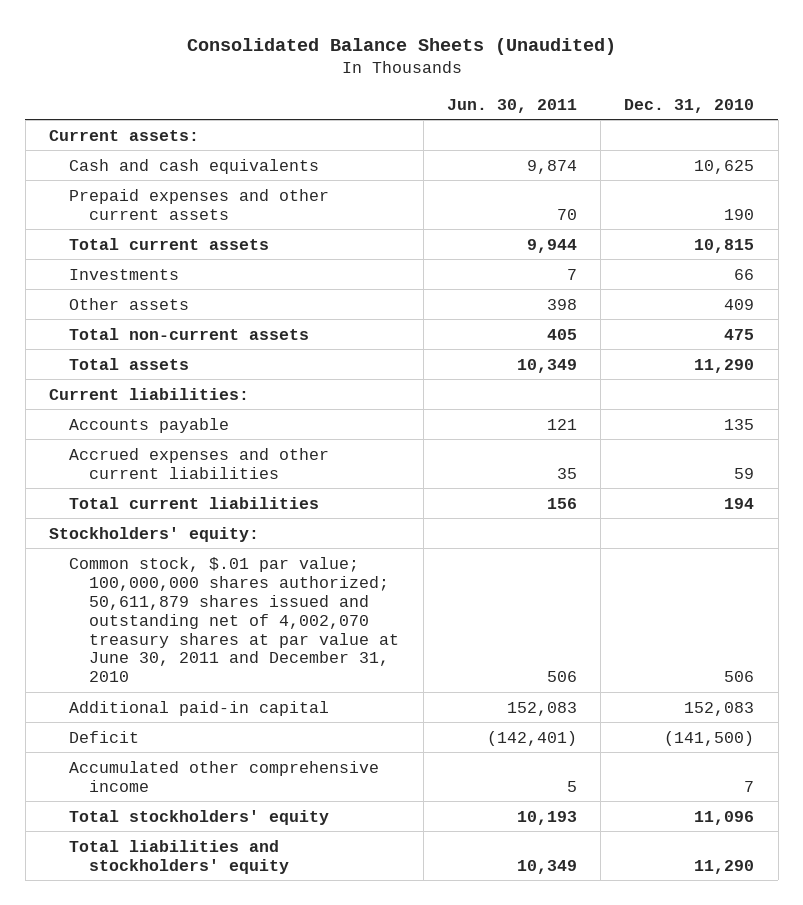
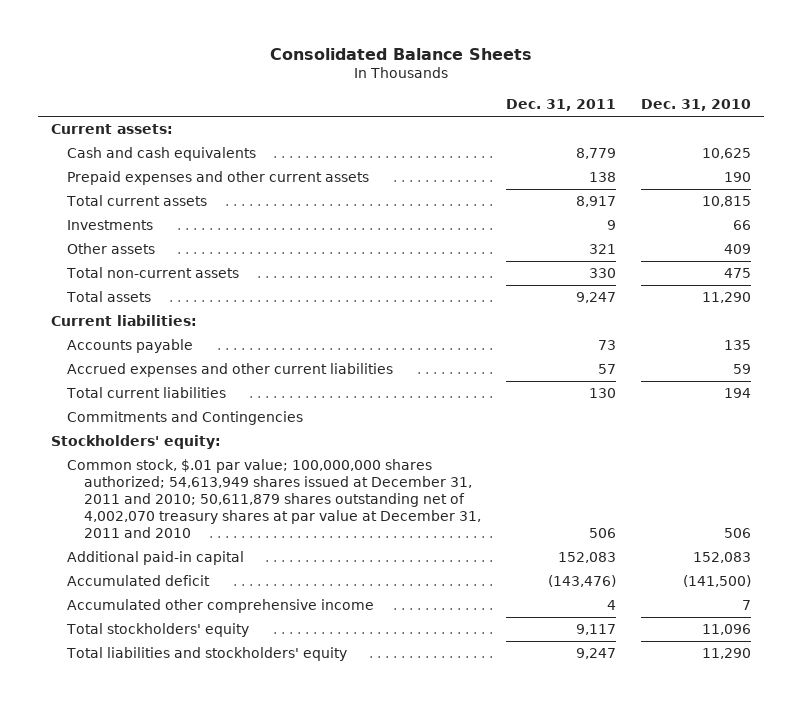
[186,37,616,55] Consolidated Balance Sheets (Unaudited) -> [269,47,532,60] Consolidated Balance Sheets
[446,98,577,113] Jun. 30, 2011 -> none
none -> [506,99,617,112] Dec. 31, 2011
none -> [67,411,304,426] Commitments and Contingencies
[69,556,400,683] Common stock, $.01 par value; 100,000,000 shares authorized; 50,611,879 shares issued and outstanding net of 4,002,070 treasury shares at par value at June 30, 2011 and December 31, 2010 -> [67,459,481,538] Common stock, $.01 par value; 100,000,000 shares authorized; 54,613,949 shares issued at December 31, 2011 and 2010; 50,611,879 shares outstanding net of 4,002,070 treasury shares at par value at December 31, 2011 and 2010
[69,730,140,743] Deficit -> [67,575,211,587] Accumulated deficit

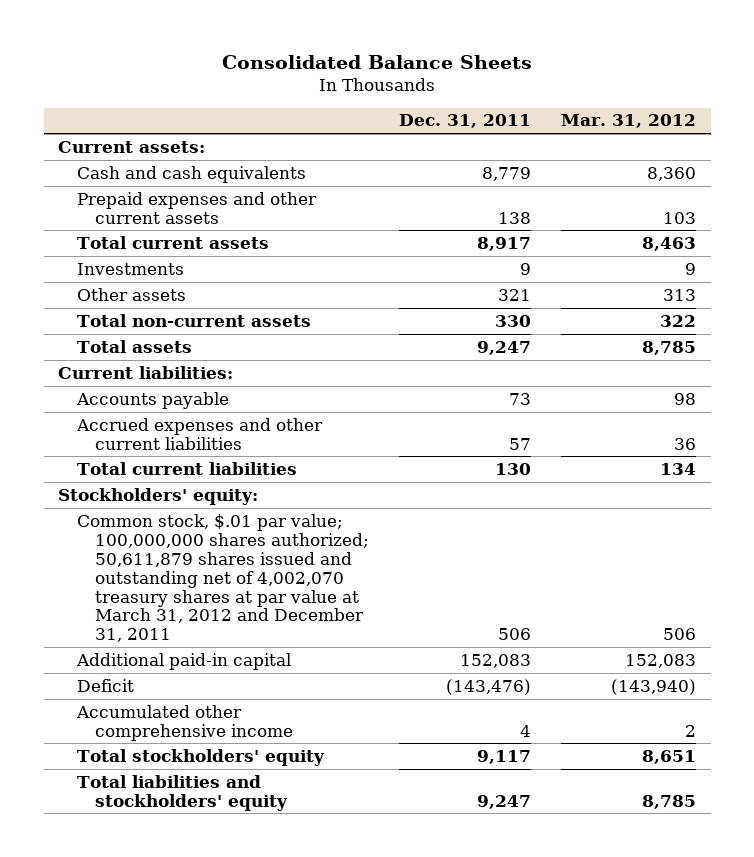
[641,99,752,112] Dec. 31, 2010 -> none
none -> [560,114,696,129] Mar. 31, 2012
[67,411,304,426] Commitments and Contingencies -> none
[67,459,481,538] Common stock, $.01 par value; 100,000,000 shares authorized; 54,613,949 shares issued at December 31, 2011 and 2010; 50,611,879 shares outstanding net of 4,002,070 treasury shares at par value at December 31, 2011 and 2010 -> [76,513,369,643] Common stock, $.01 par value; 100,000,000 shares authorized; 50,611,879 shares issued and outstanding net of 4,002,070 treasury shares at par value at March 31, 2012 and December 31, 2011
[67,575,211,587] Accumulated deficit -> [76,678,134,692] Deficit

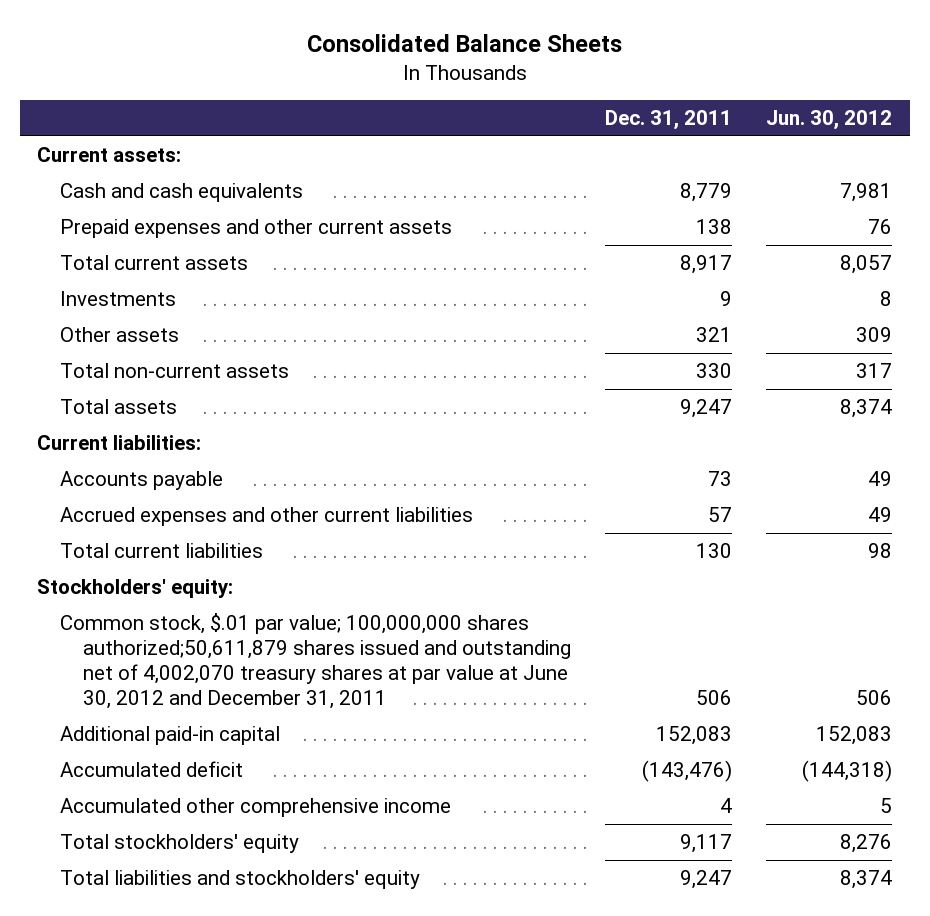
[560,114,696,129] Mar. 31, 2012 -> none
none -> [766,110,893,131] Jun. 30, 2012
[76,513,369,643] Common stock, $.01 par value; 100,000,000 shares authorized; 50,611,879 shares issued and outstanding net of 4,002,070 treasury shares at par value at March 31, 2012 and December 31, 2011 -> [60,613,572,710] Common stock, $.01 par value; 100,000,000 shares authorized;50,611,879 shares issued and outstanding net of 4,002,070 treasury shares at par value at June 30, 2012 and December 31, 2011
[76,678,134,692] Deficit -> [60,761,244,778] Accumulated deficit

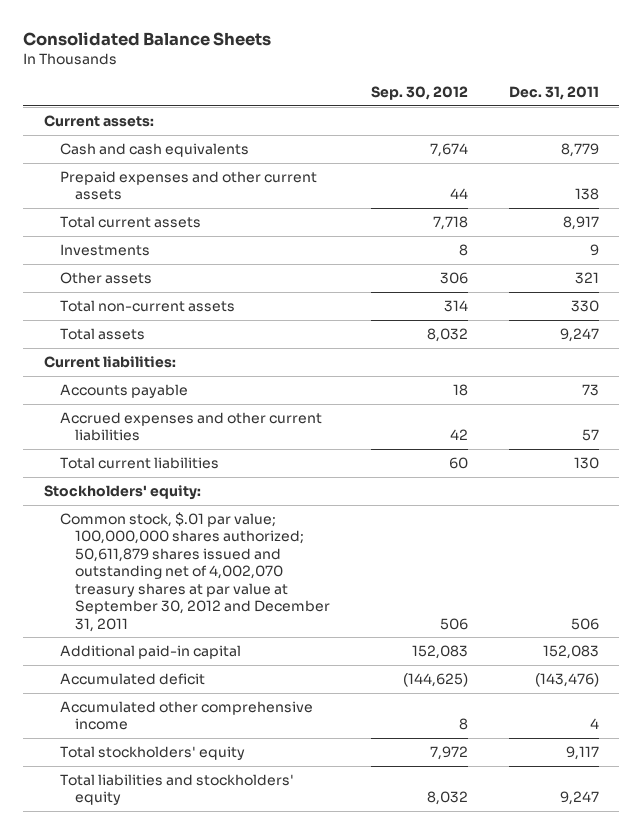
[766,110,893,131] Jun. 30, 2012 -> none
none -> [371,86,469,101] Sep. 30, 2012
[60,613,572,710] Common stock, $.01 par value; 100,000,000 shares authorized;50,611,879 shares issued and outstanding net of 4,002,070 treasury shares at par value at June 30, 2012 and December 31, 2011 -> [59,511,331,632] Common stock, $.01 par value; 100,000,000 shares authorized; 50,611,879 shares issued and outstanding net of 4,002,070 treasury shares at par value at September 30, 2012 and December 31, 2011

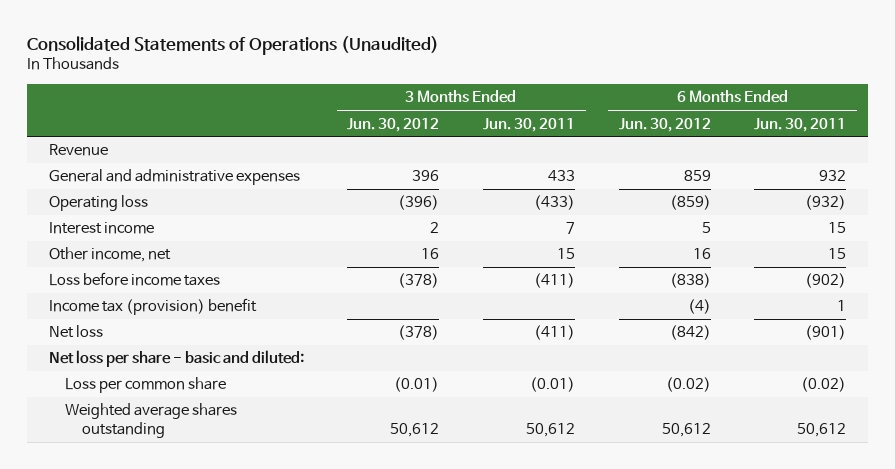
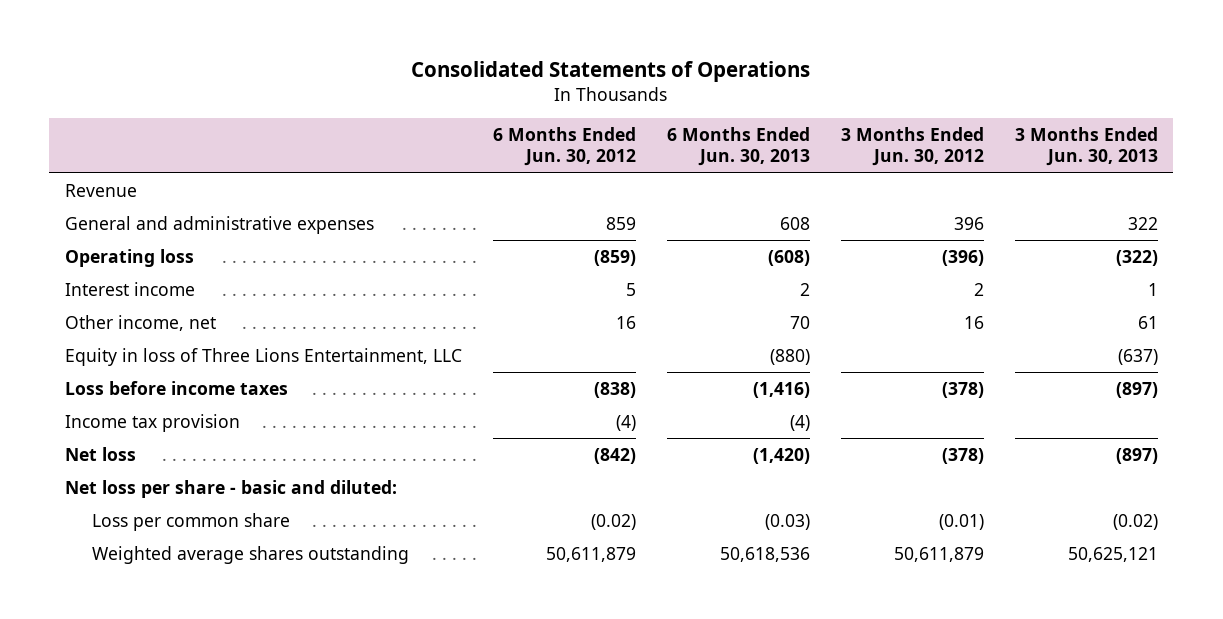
[27,35,440,55] Consolidated Statements of Operations (Unaudited) -> [411,60,811,82] Consolidated Statements of Operations
[483,117,576,132] Jun. 30, 2011 -> none
[754,117,847,132] Jun. 30, 2011 -> none
none -> [666,127,810,167] 6 Months Ended Jun. 30, 2013
none -> [1014,127,1158,167] 3 Months Ended Jun. 30, 2013
none -> [64,347,462,366] Equity in loss of Three Lions Entertainment, LLC
[48,298,257,316] Income tax (provision) benefit -> [64,413,240,432] Income tax provision
[390,423,440,438] 50,612 -> [893,546,984,562] 50,611,879
[661,423,711,438] 50,612 -> [545,546,636,562] 50,611,879

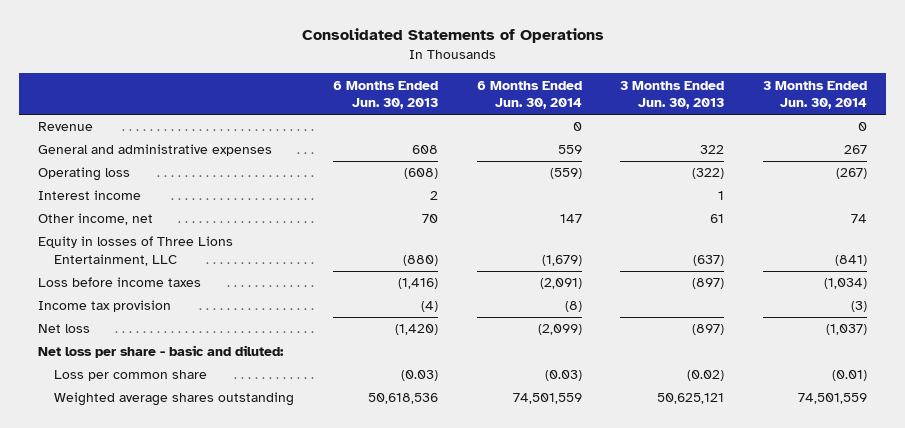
[492,127,636,167] 6 Months Ended Jun. 30, 2012 -> none
[840,127,984,167] 3 Months Ended Jun. 30, 2012 -> none
none -> [476,80,582,110] 6 Months Ended Jun. 30, 2014
none -> [763,80,868,110] 3 Months Ended Jun. 30, 2014
[64,347,462,366] Equity in loss of Three Lions Entertainment, LLC -> [38,236,234,267] Equity in losses of Three Lions Entertainment, LLC

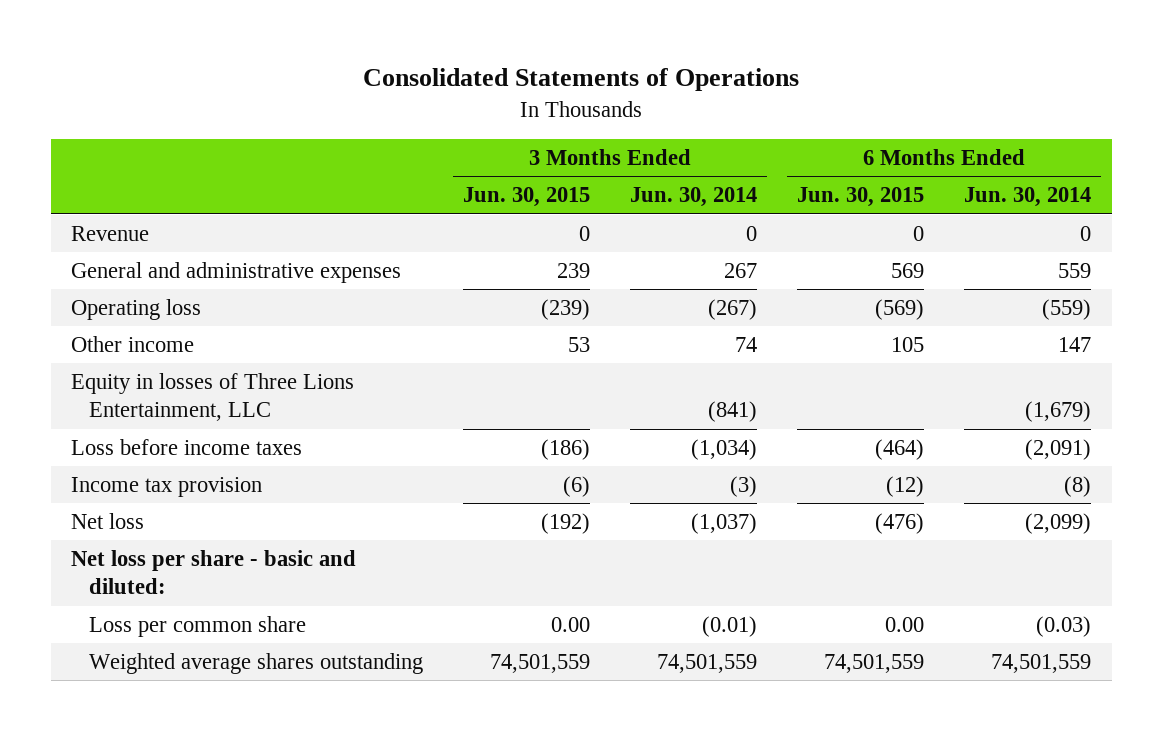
[333,80,439,110] 6 Months Ended Jun. 30, 2013 -> none
[620,80,725,110] 3 Months Ended Jun. 30, 2013 -> none
none -> [462,187,590,208] Jun. 30, 2015
none -> [797,187,925,208] Jun. 30, 2015
[38,190,142,201] Interest income -> none
[38,213,154,226] Other income, net -> [70,335,194,352] Other income

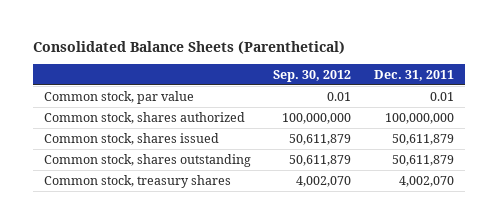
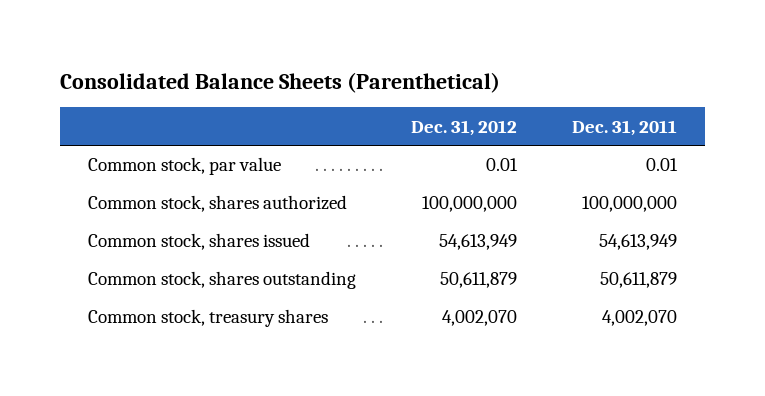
[273,69,352,82] Sep. 30, 2012 -> none
none -> [411,119,518,136] Dec. 31, 2012
[391,133,454,145] 50,611,879 -> [599,234,678,251] 54,613,949

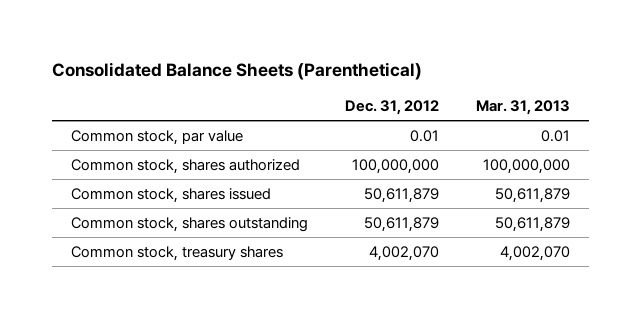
[572,119,678,136] Dec. 31, 2011 -> none
none -> [476,99,571,115] Mar. 31, 2013
[439,234,518,251] 54,613,949 -> [363,188,439,204] 50,611,879

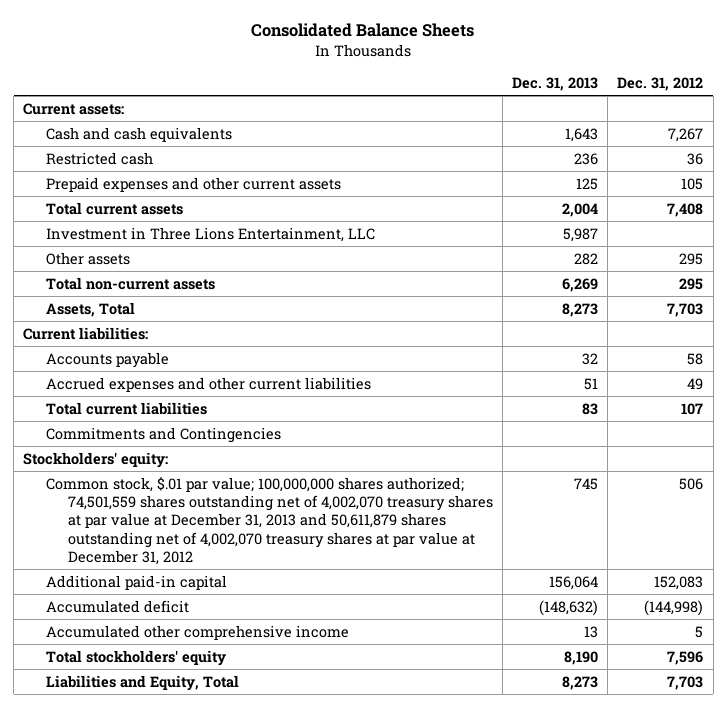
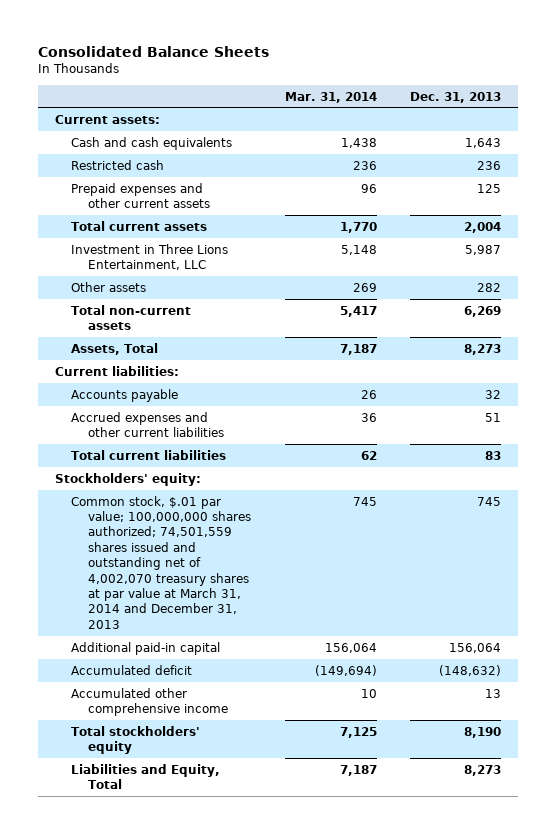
[617,76,704,91] Dec. 31, 2012 -> none
none -> [284,91,377,103] Mar. 31, 2014
[45,426,281,443] Commitments and Contingencies -> none
[45,476,493,565] Common stock, $.01 par value; 100,000,000 shares authorized; 74,501,559 shares outstanding net of 4,002,070 treasury shares at par value at December 31, 2013 and 50,611,879 shares outstanding net of 4,002,070 treasury shares at par value at December 31, 2012 -> [71,495,252,629] Common stock, $.01 par value; 100,000,000 shares authorized; 74,501,559 shares issued and outstanding net of 4,002,070 treasury shares at par value at March 31, 2014 and December 31, 2013

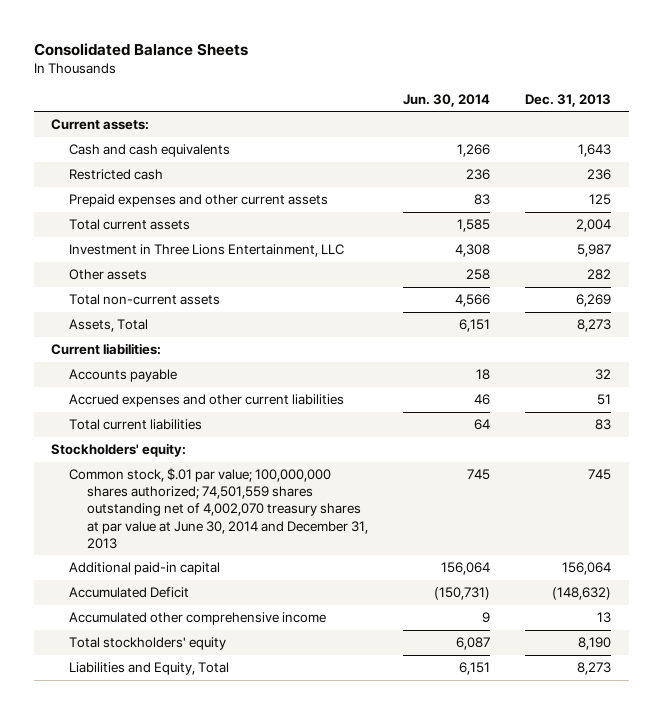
[284,91,377,103] Mar. 31, 2014 -> none
none -> [403,93,491,107] Jun. 30, 2014
[71,495,252,629] Common stock, $.01 par value; 100,000,000 shares authorized; 74,501,559 shares issued and outstanding net of 4,002,070 treasury shares at par value at March 31, 2014 and December 31, 2013 -> [69,468,368,549] Common stock, $.01 par value; 100,000,000 shares authorized; 74,501,559 shares outstanding net of 4,002,070 treasury shares at par value at June 30, 2014 and December 31, 2013
[71,664,193,675] Accumulated deficit -> [69,587,190,599] Accumulated Deficit

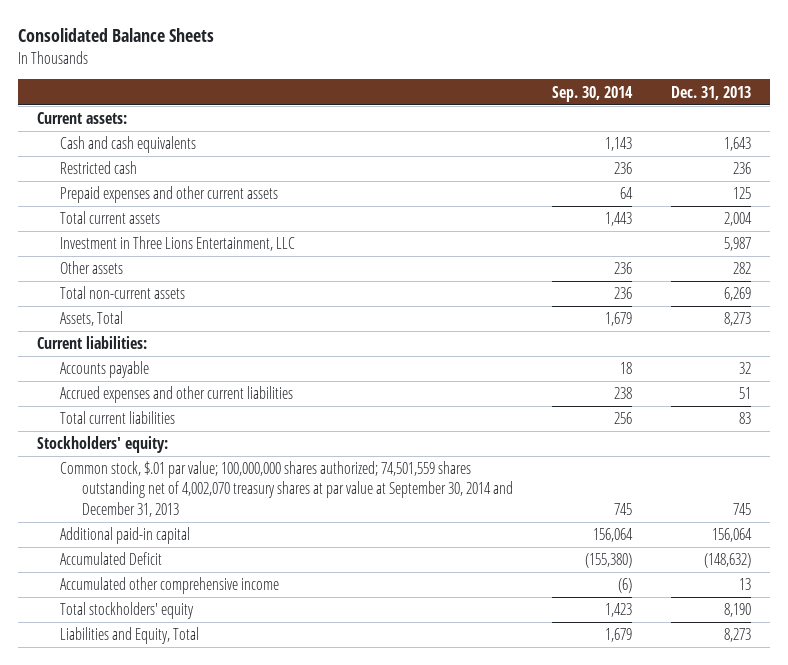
[403,93,491,107] Jun. 30, 2014 -> none
none -> [552,85,634,102] Sep. 30, 2014
[69,468,368,549] Common stock, $.01 par value; 100,000,000 shares authorized; 74,501,559 shares outstanding net of 4,002,070 treasury shares at par value at June 30, 2014 and December 31, 2013 -> [59,461,514,517] Common stock, $.01 par value; 100,000,000 shares authorized; 74,501,559 shares outstanding net of 4,002,070 treasury shares at par value at September 30, 2014 and December 31, 2013

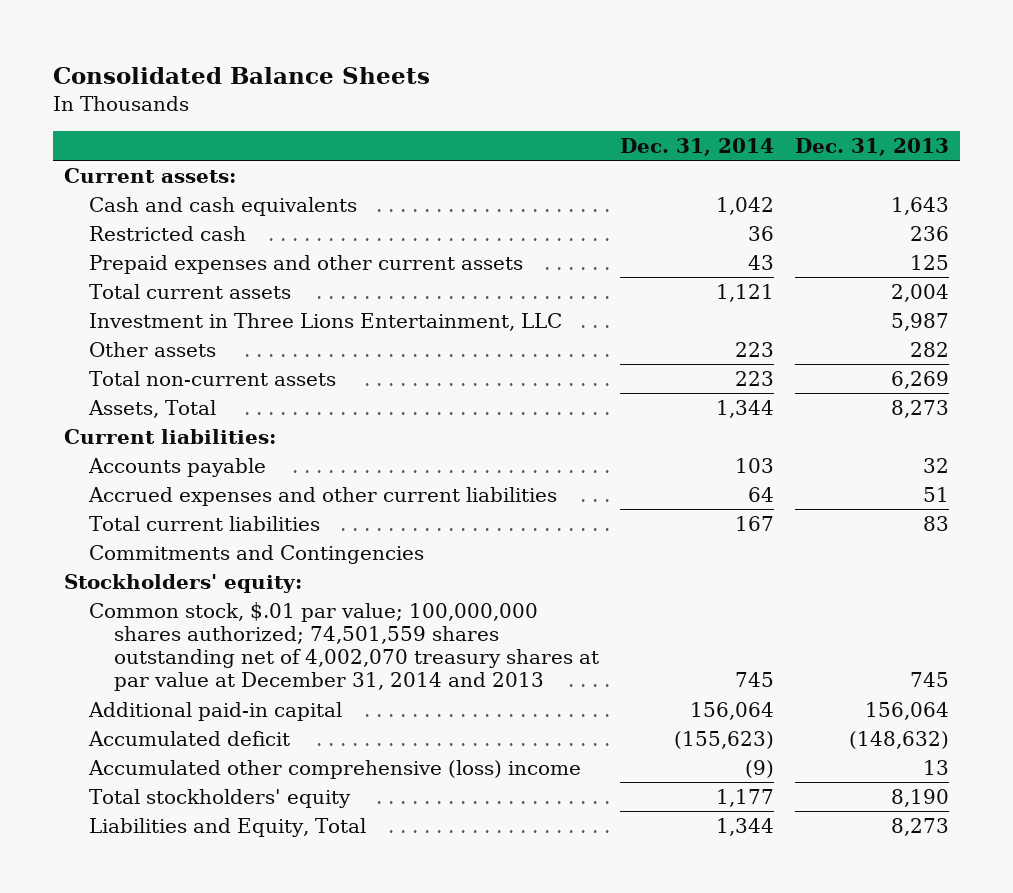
[552,85,634,102] Sep. 30, 2014 -> none
none -> [620,137,775,156] Dec. 31, 2014
none -> [89,544,425,564] Commitments and Contingencies
[59,461,514,517] Common stock, $.01 par value; 100,000,000 shares authorized; 74,501,559 shares outstanding net of 4,002,070 treasury shares at par value at September 30, 2014 and December 31, 2013 -> [89,601,600,692] Common stock, $.01 par value; 100,000,000 shares authorized; 74,501,559 shares outstanding net of 4,002,070 treasury shares at par value at December 31, 2014 and 2013
[59,552,162,566] Accumulated Deficit -> [88,730,291,746] Accumulated deficit
[59,577,279,595] Accumulated other comprehensive income -> [88,759,582,779] Accumulated other comprehensive (loss) income

